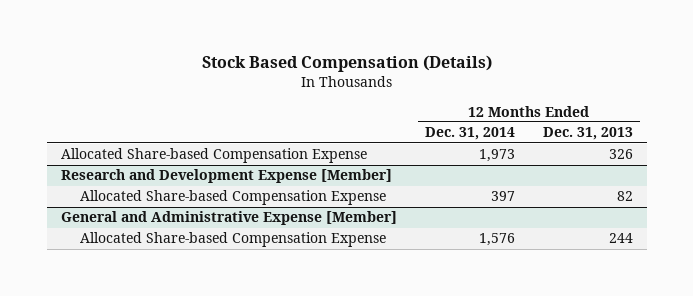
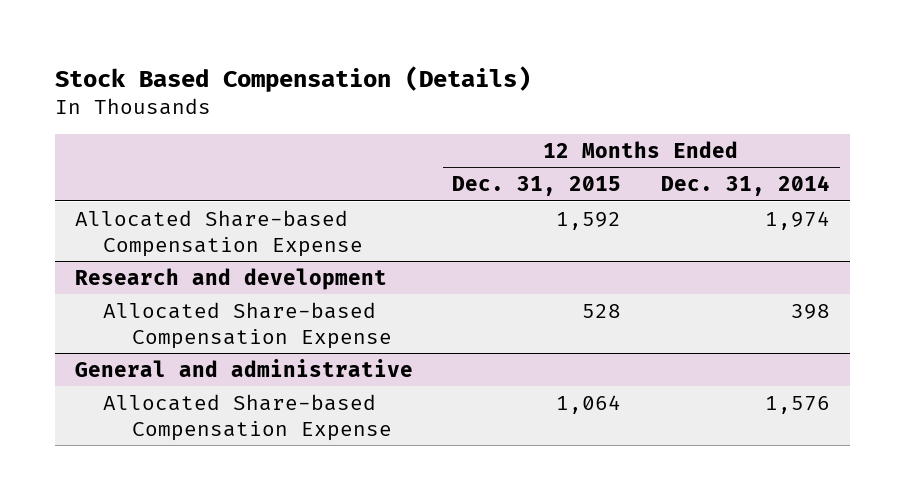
[542,127,633,141] Dec. 31, 2013 -> none
none -> [452,176,622,197] Dec. 31, 2015
[478,149,515,163] 1,973 -> [765,210,831,230] 1,974
[60,169,392,184] Research and Development Expense [Member] -> [74,267,387,290] Research and development
[490,191,515,202] 397 -> [791,303,831,319] 398
[60,211,397,226] General and Administrative Expense [Member] -> [74,358,413,377] General and administrative

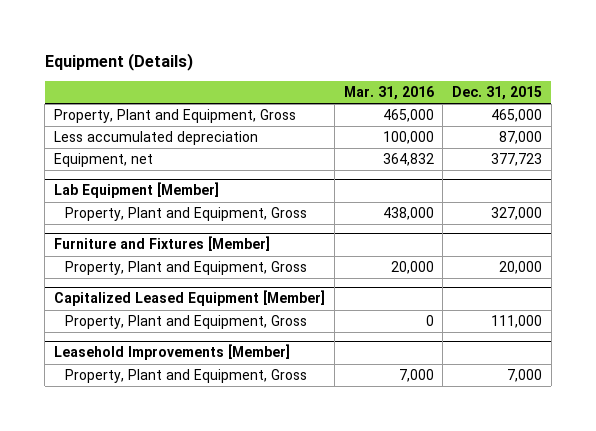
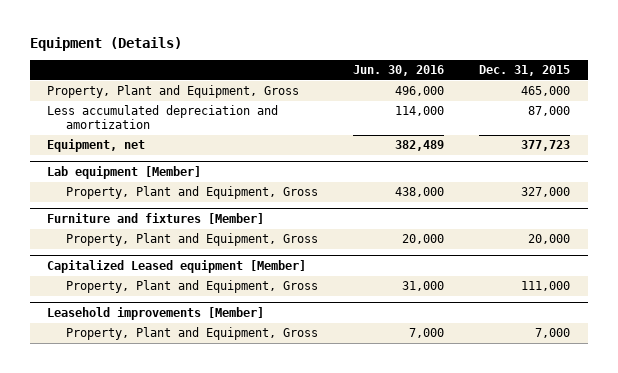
[343,85,434,100] Mar. 31, 2016 -> none
none -> [353,64,445,76] Jun. 30, 2016
[54,131,259,146] Less accumulated depreciation -> [47,105,279,130] Less accumulated depreciation and amortization
[54,182,220,199] Lab Equipment [Member] -> [47,166,202,180] Lab equipment [Member]
[54,236,271,252] Furniture and Fixtures [Member] -> [47,213,265,225] Furniture and fixtures [Member]
[54,290,326,307] Capitalized Leased Equipment [Member] -> [47,260,307,274] Capitalized Leased equipment [Member]
[54,344,291,361] Leasehold Improvements [Member] -> [47,307,265,321] Leasehold improvements [Member]

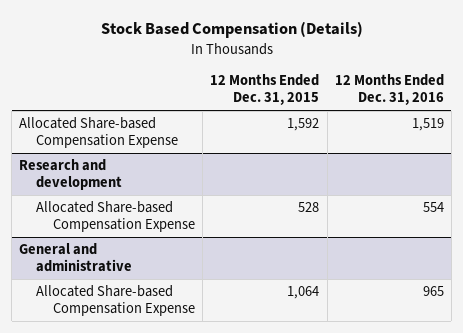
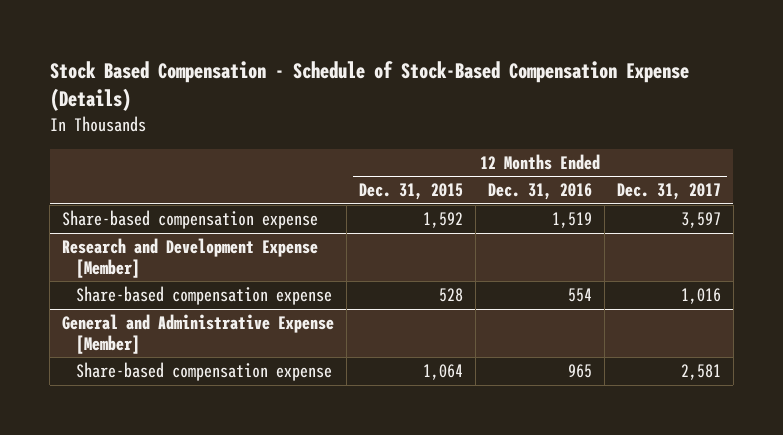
[100,21,363,39] Stock Based Compensation (Details) -> [49,60,689,112] Stock Based Compensation - Schedule of Stock-Based Compensation Expense (Details)
none -> [616,183,721,201] Dec. 31, 2017
[19,117,179,149] Allocated Share-based Compensation Expense -> [62,210,319,230] Share-based compensation expense
[19,159,123,191] Research and development -> [62,238,319,278] Research and Development Expense [Member]
[36,201,195,233] Allocated Share-based Compensation Expense -> [75,286,332,306] Share-based compensation expense
[19,243,133,273] General and administrative -> [62,314,335,354] General and Administrative Expense [Member]
[36,285,195,317] Allocated Share-based Compensation Expense -> [75,362,332,382] Share-based compensation expense

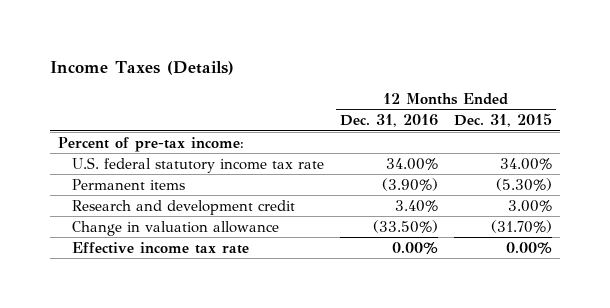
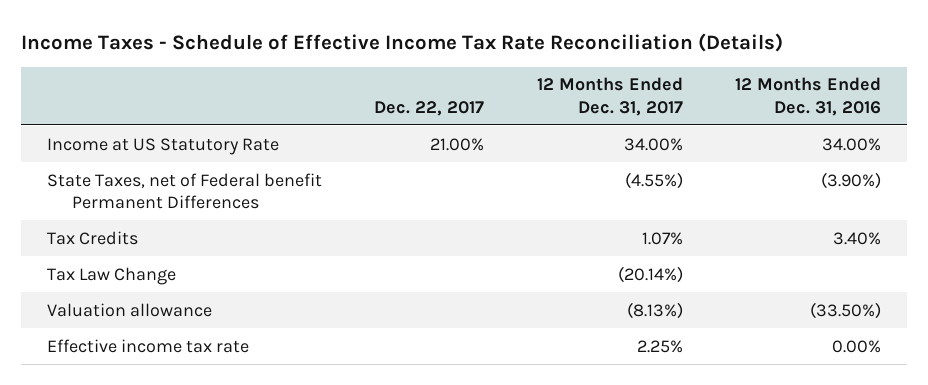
[50,61,235,76] Income Taxes (Details) -> [20,32,783,52] Income Taxes - Schedule of Effective Income Tax Rate Reconciliation (Details)
[453,113,552,128] Dec. 31, 2015 -> none
none -> [374,100,485,116] Dec. 22, 2017
none -> [536,77,683,116] 12 Months Ended Dec. 31, 2017
[58,136,245,152] Percent of pre-tax income: -> none
[72,156,325,173] U.S. federal statutory income tax rate -> [46,137,279,155] Income at US Statutory Rate
[72,178,186,190] Permanent items -> [46,172,322,209] State Taxes, net of Federal benefit Permanent Differences
[72,199,296,215] Research and development credit -> [46,230,138,245] Tax Credits
none -> [46,266,176,285] Tax Law Change
[72,220,280,236] Change in valuation allowance -> [46,302,212,317] Valuation allowance

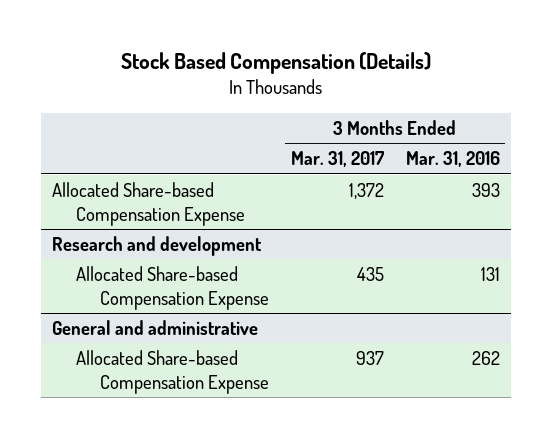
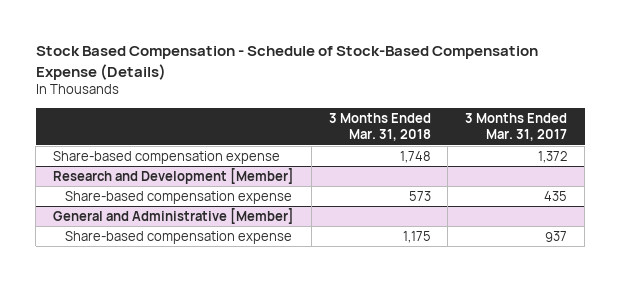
[120,52,431,75] Stock Based Compensation (Details) -> [35,46,538,80] Stock Based Compensation - Schedule of Stock-Based Compensation Expense (Details)
[405,151,500,168] Mar. 31, 2016 -> none
none -> [328,112,431,142] 3 Months Ended Mar. 31, 2018
[51,181,245,226] Allocated Share-based Compensation Expense -> [52,150,280,164] Share-based compensation expense
[51,235,262,256] Research and development -> [52,167,294,184] Research and Development [Member]
[75,265,270,310] Allocated Share-based Compensation Expense -> [65,190,293,204] Share-based compensation expense
[51,319,258,335] General and administrative -> [52,207,294,224] General and Administrative [Member]
[75,349,270,394] Allocated Share-based Compensation Expense -> [65,230,293,244] Share-based compensation expense

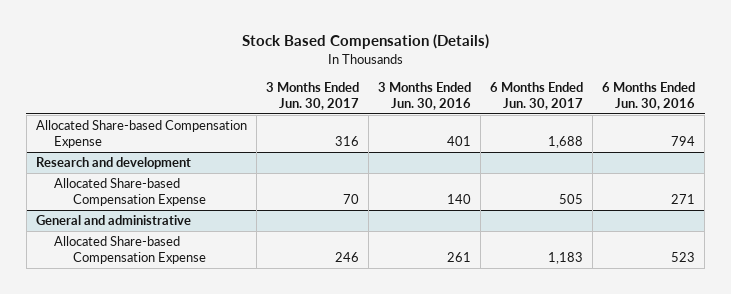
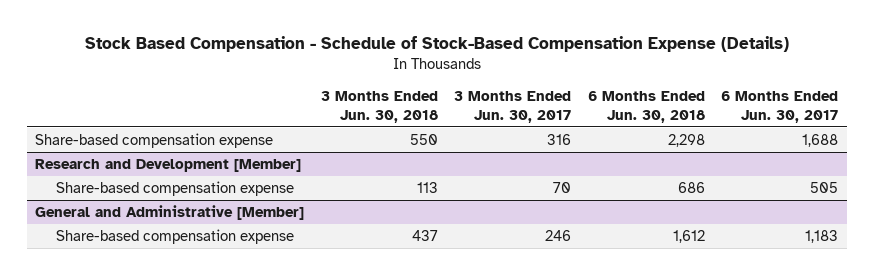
[241,34,489,50] Stock Based Compensation (Details) -> [84,36,789,53] Stock Based Compensation - Schedule of Stock-Based Compensation Expense (Details)
[378,81,472,111] 3 Months Ended Jun. 30, 2016 -> none
[602,81,696,111] 6 Months Ended Jun. 30, 2016 -> none
none -> [320,91,438,123] 3 Months Ended Jun. 30, 2018
none -> [587,91,705,123] 6 Months Ended Jun. 30, 2018
[35,119,247,149] Allocated Share-based Compensation Expense -> [34,133,273,149] Share-based compensation expense
[35,156,191,169] Research and development -> [34,159,301,173] Research and Development [Member]
[54,177,206,207] Allocated Share-based Compensation Expense -> [55,181,294,197] Share-based compensation expense
[35,214,191,225] General and administrative -> [34,205,304,221] General and Administrative [Member]
[54,235,206,265] Allocated Share-based Compensation Expense -> [55,229,294,245] Share-based compensation expense

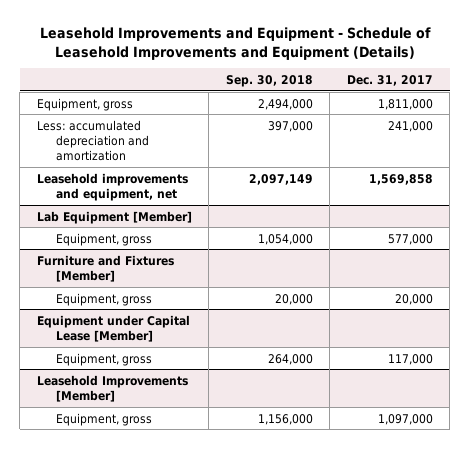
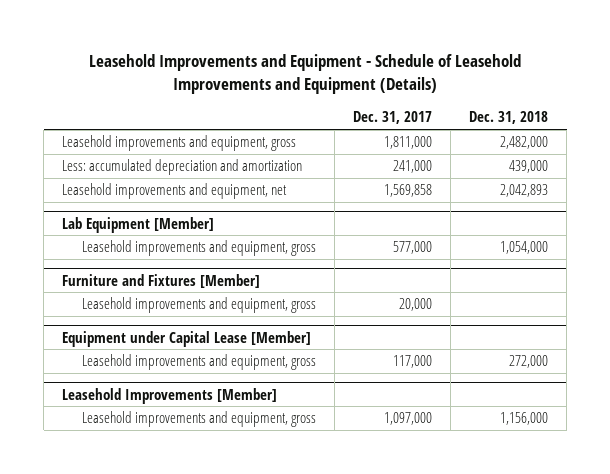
[225,74,313,87] Sep. 30, 2018 -> none
none -> [469,111,549,125] Dec. 31, 2018
[36,97,133,111] Equipment, gross -> [62,135,297,152] Leasehold improvements and equipment, gross
[55,232,152,246] Equipment, gross -> [82,240,317,257] Leasehold improvements and equipment, gross
[55,292,152,306] Equipment, gross -> [82,297,317,314] Leasehold improvements and equipment, gross
[55,352,152,366] Equipment, gross -> [82,354,317,371] Leasehold improvements and equipment, gross
[55,412,152,426] Equipment, gross -> [82,411,317,428] Leasehold improvements and equipment, gross

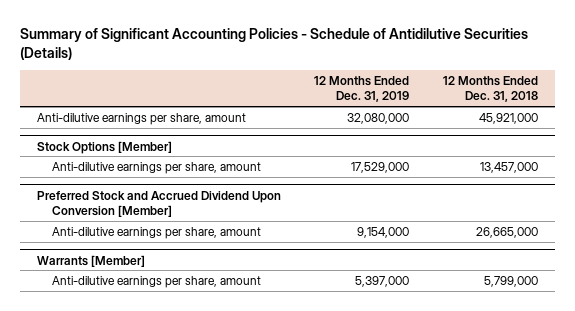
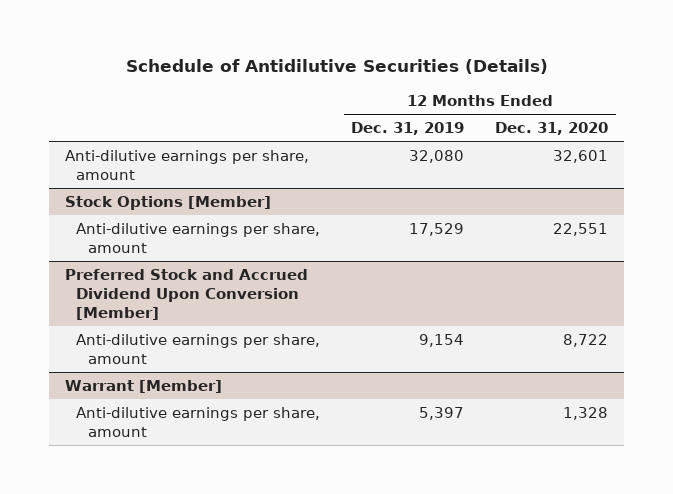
[20,27,529,60] Summary of Significant Accounting Policies - Schedule of Antidilutive Securities (Details) -> [125,59,548,75] Schedule of Antidilutive Securities (Details)
[443,75,539,103] 12 Months Ended Dec. 31, 2018 -> none
none -> [495,122,609,136] Dec. 31, 2020
[347,112,410,124] 32,080,000 -> [409,150,465,164] 32,080
[351,161,410,173] 17,529,000 -> [409,223,465,237] 17,529
[357,226,410,238] 9,154,000 -> [419,334,465,348] 9,154
[36,254,145,267] Warrants [Member] -> [64,380,222,394] Warrant [Member]
[355,275,410,287] 5,397,000 -> [419,407,465,421] 5,397

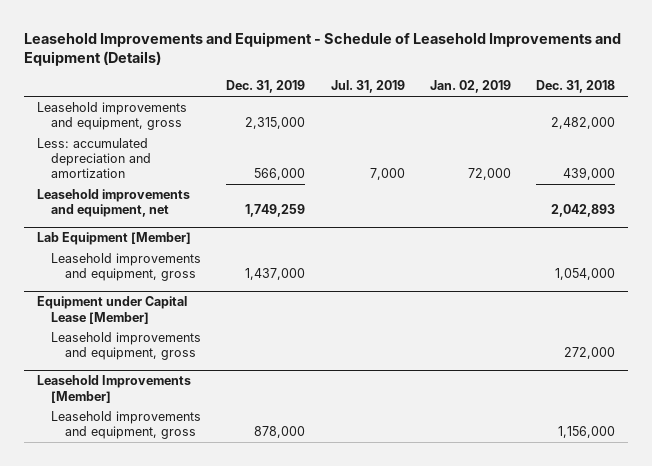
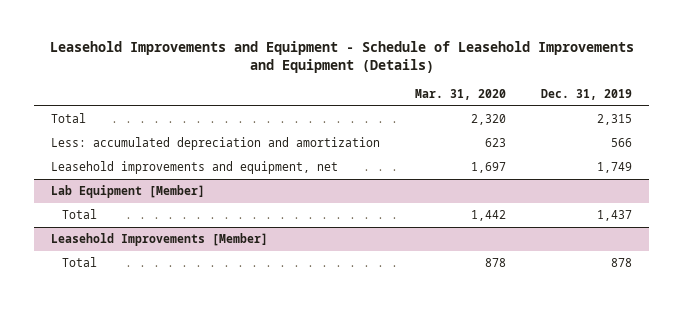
[330,80,405,94] Jul. 31, 2019 -> none
[429,80,511,94] Jan. 02, 2019 -> none
[536,80,616,94] Dec. 31, 2018 -> none
none -> [415,89,507,101] Mar. 31, 2020
[36,101,187,130] Leasehold improvements and equipment, gross -> none
none -> [51,113,87,124] Total
[254,168,306,181] 566,000 -> [611,138,633,148] 566
[245,203,306,217] 1,749,259 -> [597,162,633,174] 1,749
[51,252,202,281] Leasehold improvements and equipment, gross -> none
[36,296,187,324] Equipment under Capital Lease [Member] -> none
[51,331,202,360] Leasehold improvements and equipment, gross -> none
none -> [61,209,97,220] Total
[51,410,202,439] Leasehold improvements and equipment, gross -> none
none -> [61,257,97,268] Total

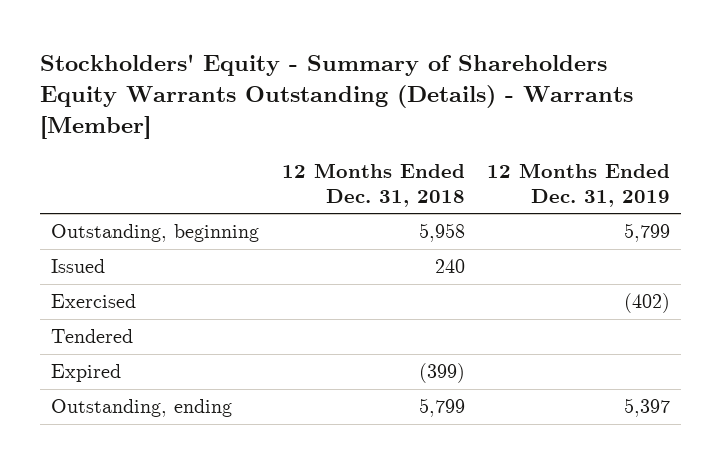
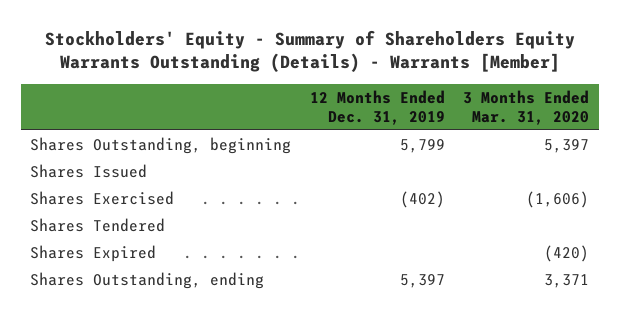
[281,162,465,207] 12 Months Ended Dec. 31, 2018 -> none
none -> [463,89,590,125] 3 Months Ended Mar. 31, 2020
[51,224,260,243] Outstanding, beginning -> [30,136,292,154] Shares Outstanding, beginning
[51,259,106,274] Issued -> [30,163,148,178] Shares Issued
[51,294,137,309] Exercised -> [30,190,175,205] Shares Exercised
[51,329,134,344] Tendered -> [30,217,166,232] Shares Tendered
[51,364,122,383] Expired -> [30,244,157,262] Shares Expired
[51,399,233,418] Outstanding, ending -> [30,271,265,289] Shares Outstanding, ending

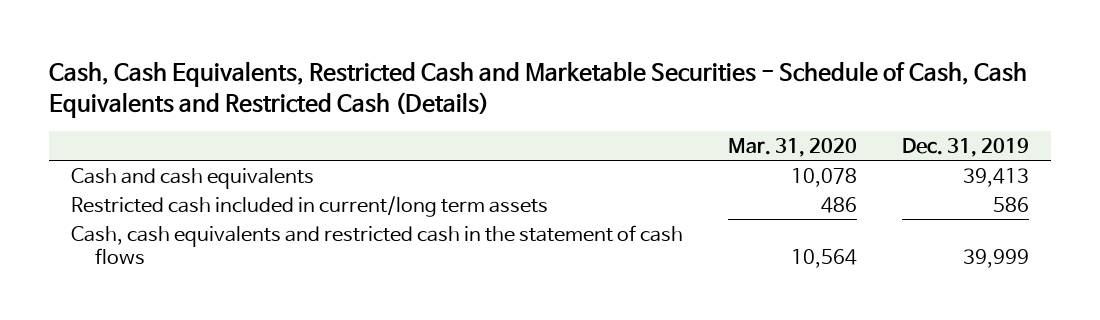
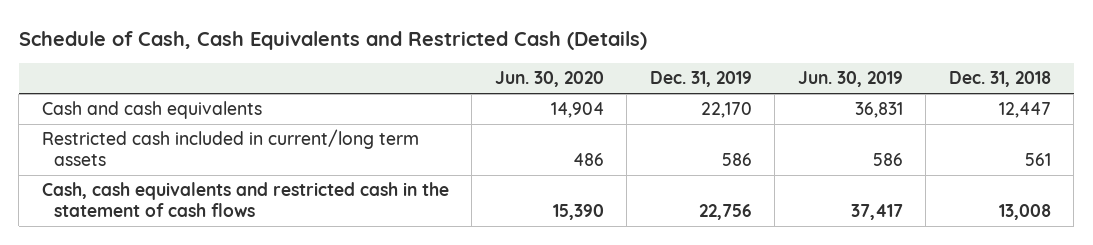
[48,61,1027,119] Cash, Cash Equivalents, Restricted Cash and Marketable Securities - Schedule of Cash, Cash Equivalents and Restricted Cash (Details) -> [18,30,647,50] Schedule of Cash, Cash Equivalents and Restricted Cash (Details)
[727,137,857,157] Mar. 31, 2020 -> none
none -> [494,71,604,88] Jun. 30, 2020
none -> [797,71,903,88] Jun. 30, 2019
none -> [948,71,1051,88] Dec. 31, 2018
[962,167,1029,187] 39,413 -> [700,102,752,119] 22,170
[962,249,1029,269] 39,999 -> [698,203,752,220] 22,756

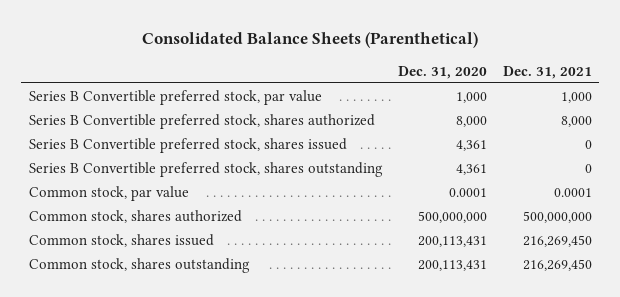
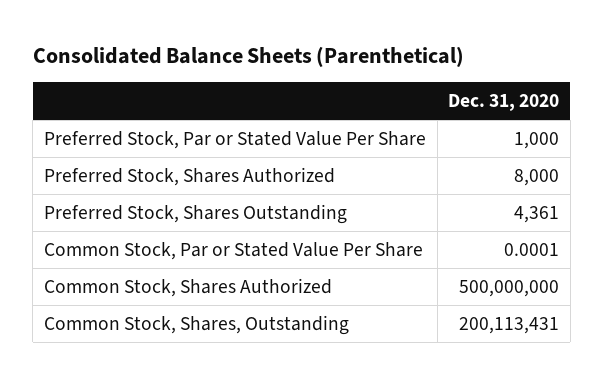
[502,65,592,79] Dec. 31, 2021 -> none
[28,137,347,153] Series B Convertible preferred stock, shares issued -> none
[28,233,214,247] Common stock, shares issued -> none
[28,89,322,105] Series B Convertible preferred stock, par value -> [44,130,427,149] Preferred Stock, Par or Stated Value Per Share
[28,113,375,129] Series B Convertible preferred stock, shares authorized -> [44,166,336,186] Preferred Stock, Shares Authorized
[28,161,383,177] Series B Convertible preferred stock, shares outstanding -> [44,203,348,224] Preferred Stock, Shares Outstanding
[28,185,189,201] Common stock, par value -> [44,241,424,260] Common Stock, Par or Stated Value Per Share
[28,209,242,223] Common stock, shares authorized -> [44,277,333,297] Common Stock, Shares Authorized
[28,257,250,273] Common stock, shares outstanding -> [44,314,350,335] Common Stock, Shares, Outstanding

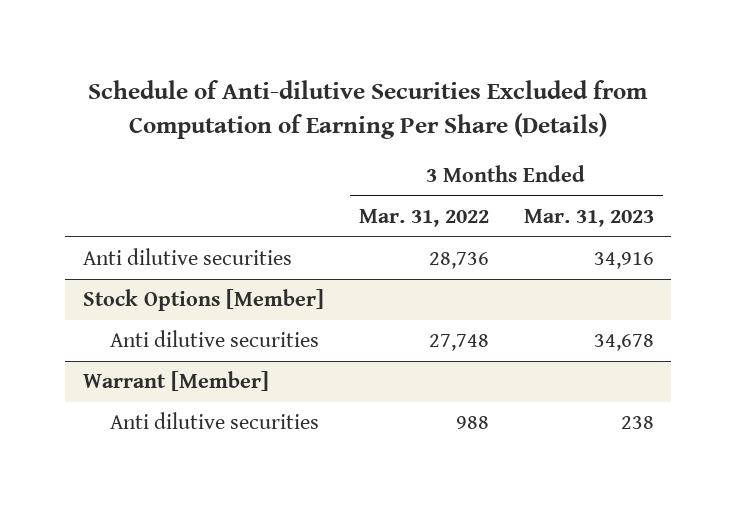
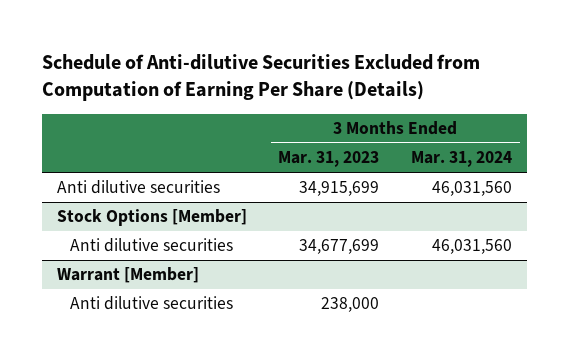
[358,209,489,228] Mar. 31, 2022 -> none
none -> [410,151,512,168] Mar. 31, 2024
[593,252,654,270] 34,916 -> [299,181,380,197] 34,915,699
[593,334,654,352] 34,678 -> [299,239,380,255] 34,677,699
[620,416,654,430] 238 -> [321,297,380,313] 238,000

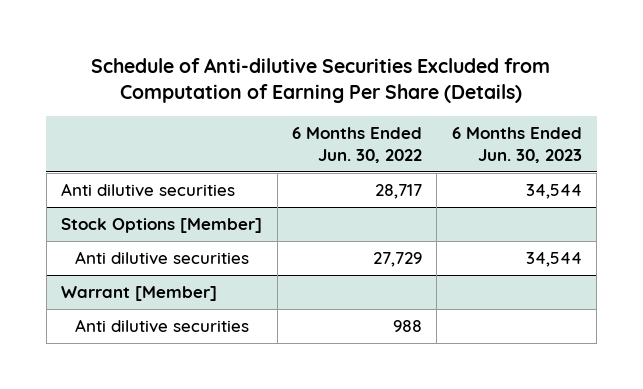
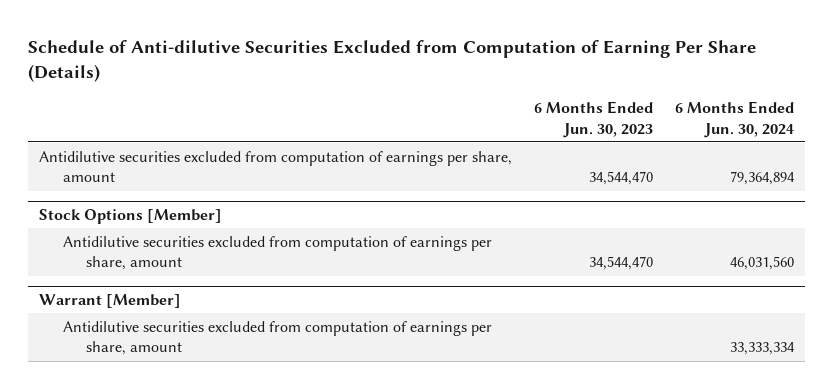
[291,127,422,163] 6 Months Ended Jun. 30, 2022 -> none
none -> [674,101,794,138] 6 Months Ended Jun. 30, 2024
[61,183,236,198] Anti dilutive securities -> none
none -> [38,150,512,183] Antidilutive securities excluded from computation of earnings per share, amount
[74,251,249,266] Anti dilutive securities -> none
none -> [62,235,492,271] Antidilutive securities excluded from computation of earnings per share, amount
[74,319,249,334] Anti dilutive securities -> [62,320,492,356] Antidilutive securities excluded from computation of earnings per share, amount

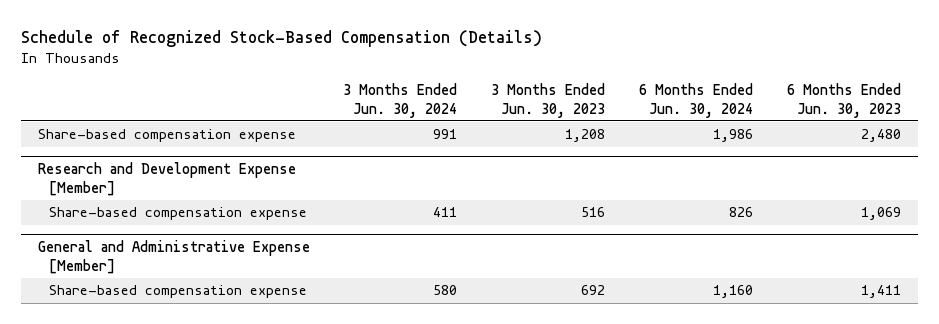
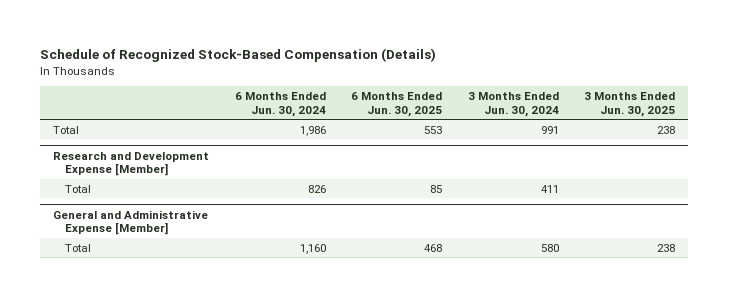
[491,82,606,118] 3 Months Ended Jun. 30, 2023 -> none
[786,82,901,118] 6 Months Ended Jun. 30, 2023 -> none
none -> [351,91,443,117] 6 Months Ended Jun. 30, 2025
none -> [584,91,676,117] 3 Months Ended Jun. 30, 2025
[37,129,296,143] Share-based compensation expense -> [53,125,80,134] Total
[49,207,308,221] Share-based compensation expense -> [64,184,91,193] Total
[49,285,308,299] Share-based compensation expense -> [64,243,91,252] Total

